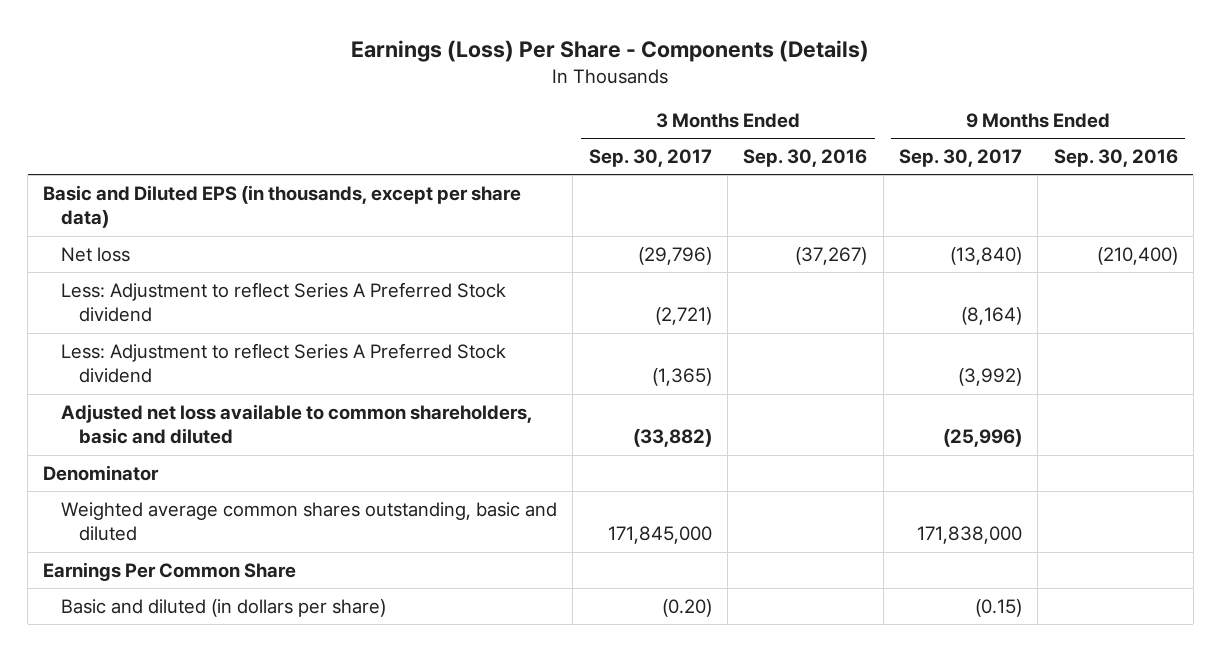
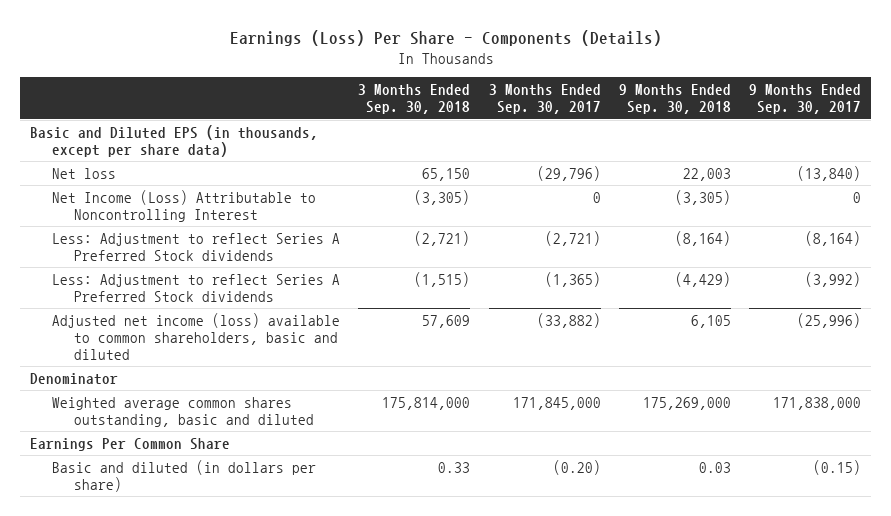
[743,149,868,168] Sep. 30, 2016 -> none
[1053,149,1178,168] Sep. 30, 2016 -> none
none -> [358,84,471,115] 3 Months Ended Sep. 30, 2018
none -> [618,84,731,115] 9 Months Ended Sep. 30, 2018
none -> [51,189,316,222] Net Income (Loss) Attributable to Noncontrolling Interest
[61,281,507,323] Less: Adjustment to reflect Series A Preferred Stock dividend -> [51,232,340,261] Less: Adjustment to reflect Series A Preferred Stock dividends
[61,342,507,384] Less: Adjustment to reflect Series A Preferred Stock dividend -> [51,273,340,302] Less: Adjustment to reflect Series A Preferred Stock dividends
[61,403,533,445] Adjusted net loss available to common shareholders, basic and diluted -> [51,312,340,361] Adjusted net income (loss) available to common shareholders, basic and diluted

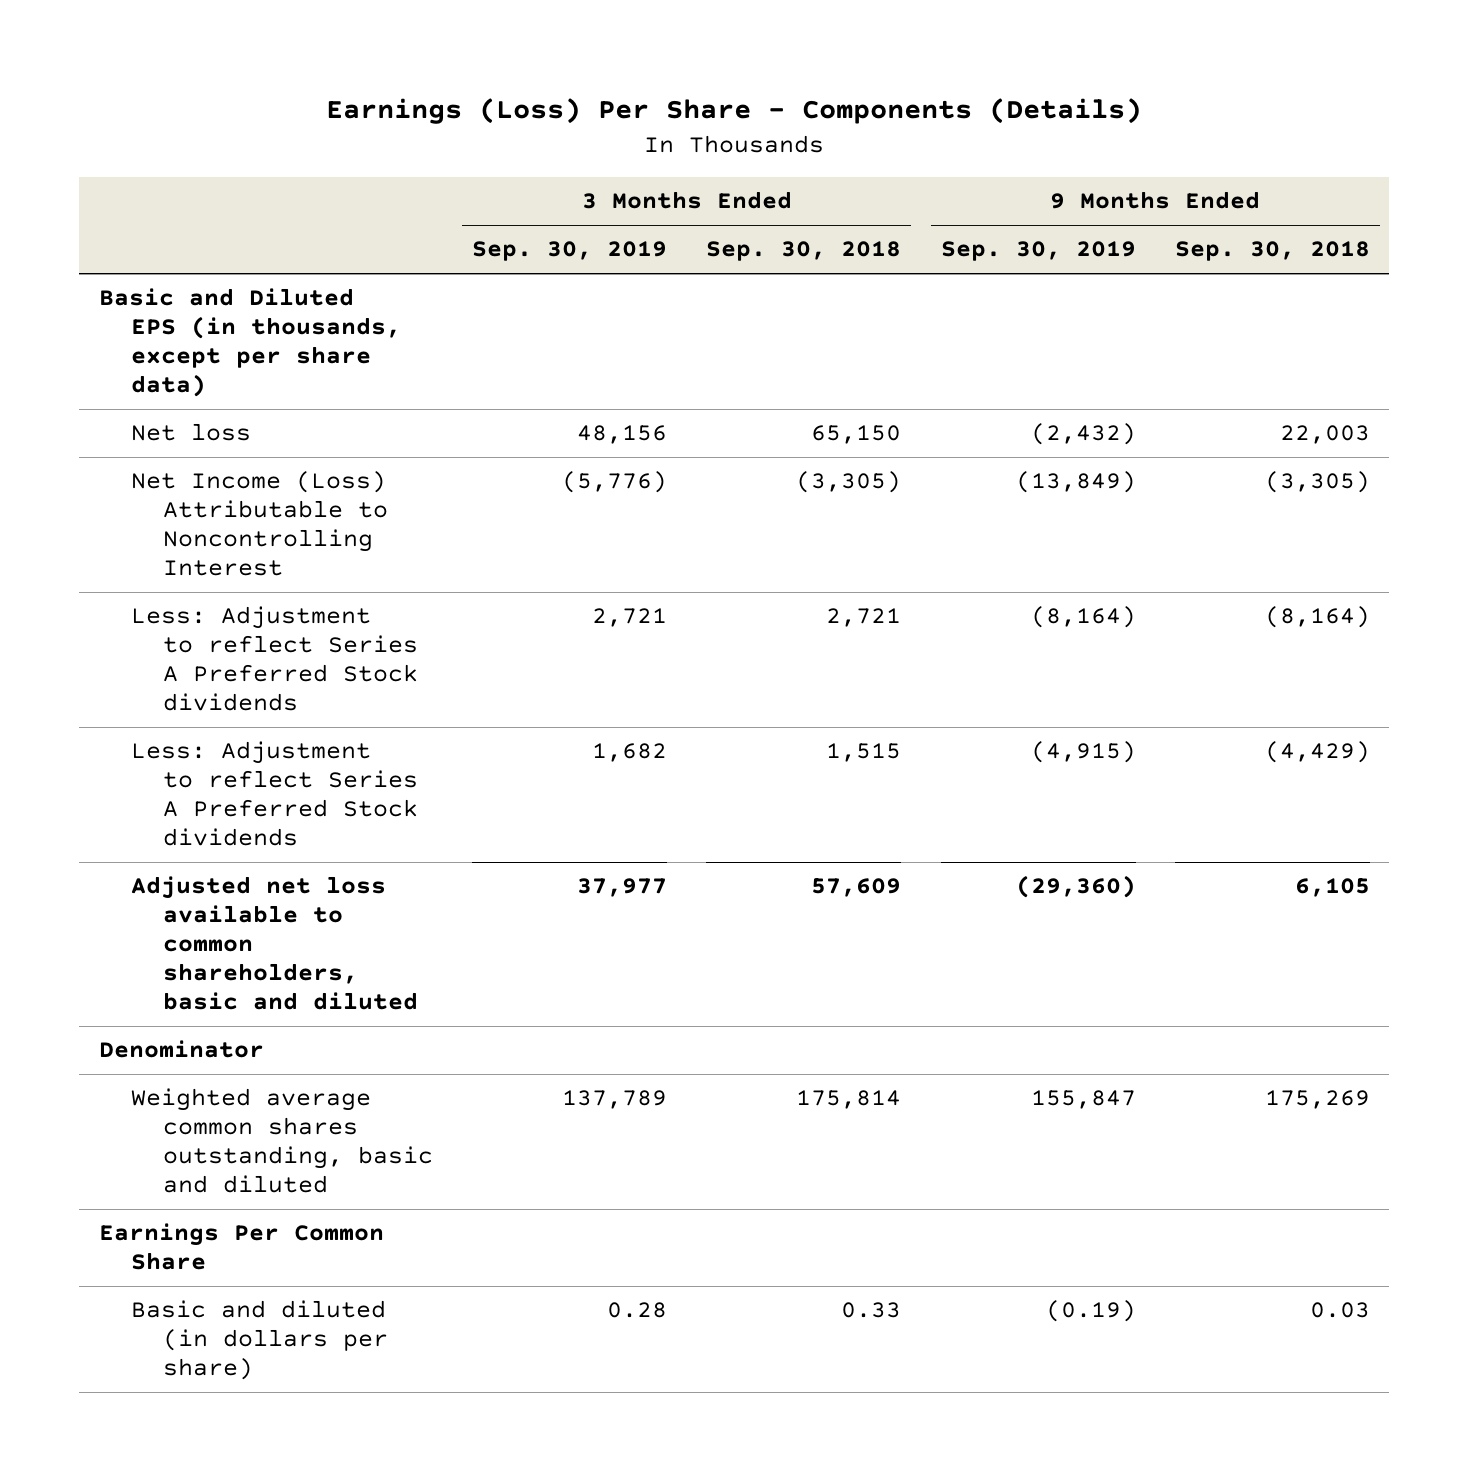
[488,84,601,115] 3 Months Ended Sep. 30, 2017 -> none
[749,84,862,115] 9 Months Ended Sep. 30, 2017 -> none
none -> [472,241,668,262] Sep. 30, 2019
none -> [940,241,1136,262] Sep. 30, 2019
[414,230,471,246] (2,721) -> [826,608,902,628] 2,721
[414,271,471,287] (1,515) -> [826,743,902,763] 1,515
[51,312,340,361] Adjusted net income (loss) available to common shareholders, basic and diluted -> [130,876,418,1011] Adjusted net loss available to common shareholders, basic and diluted
[382,396,471,410] 175,814,000 -> [796,1090,902,1110] 175,814
[642,396,731,410] 175,269,000 -> [1264,1090,1370,1110] 175,269

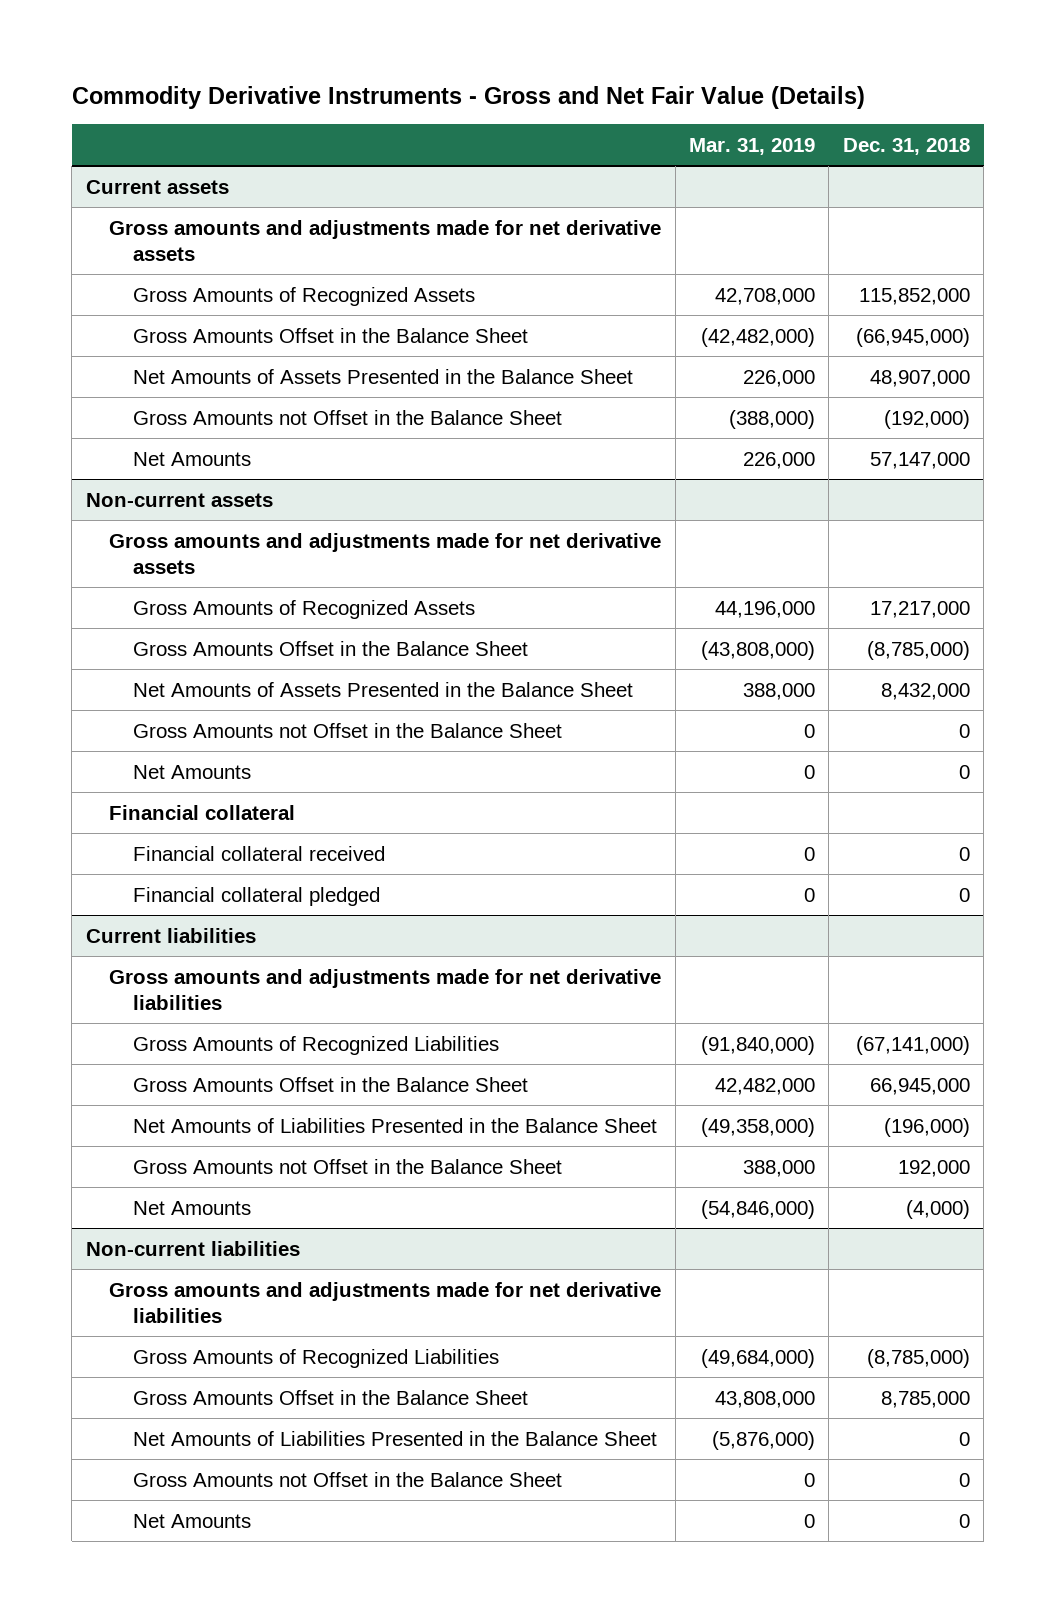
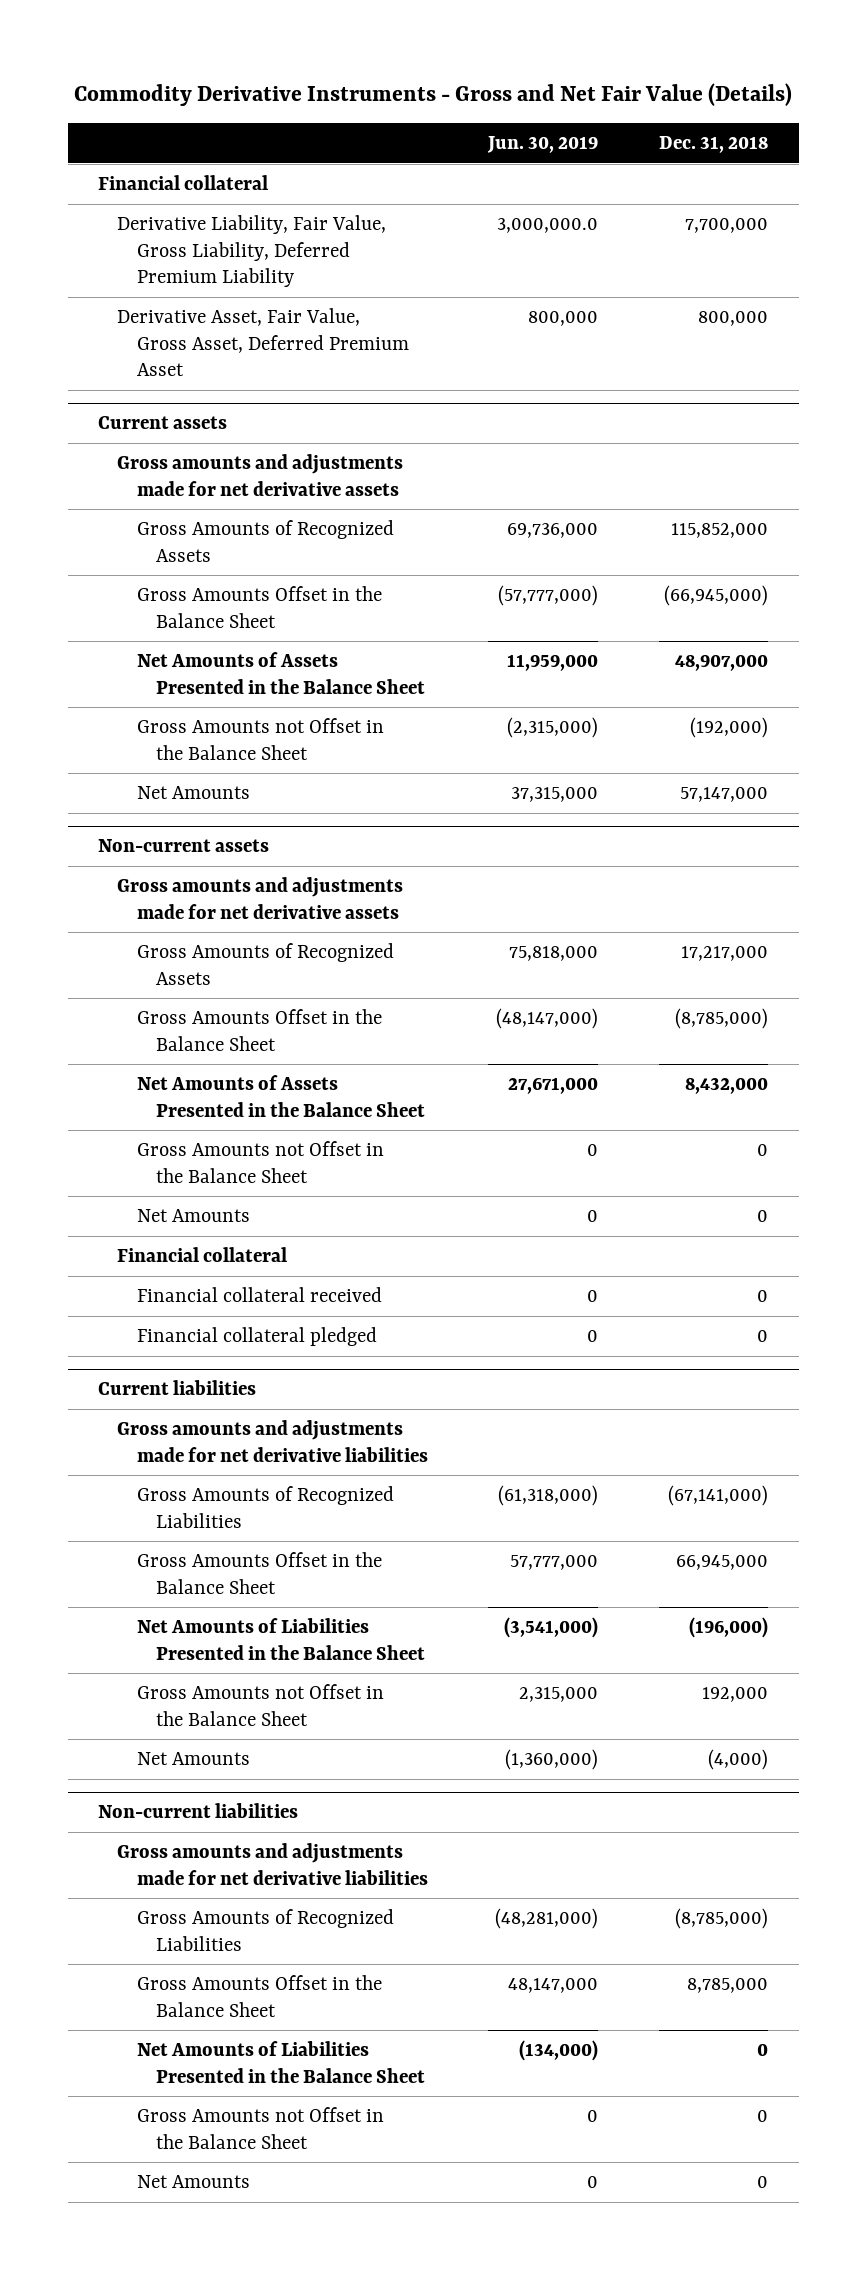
[688,137,815,155] Mar. 31, 2019 -> none
none -> [487,136,599,154] Jun. 30, 2019
none -> [98,175,269,191] Financial collateral
none -> [117,215,387,288] Derivative Liability, Fair Value, Gross Liability, Deferred Premium Liability
none -> [117,308,409,377] Derivative Asset, Fair Value, Gross Asset, Deferred Premium Asset

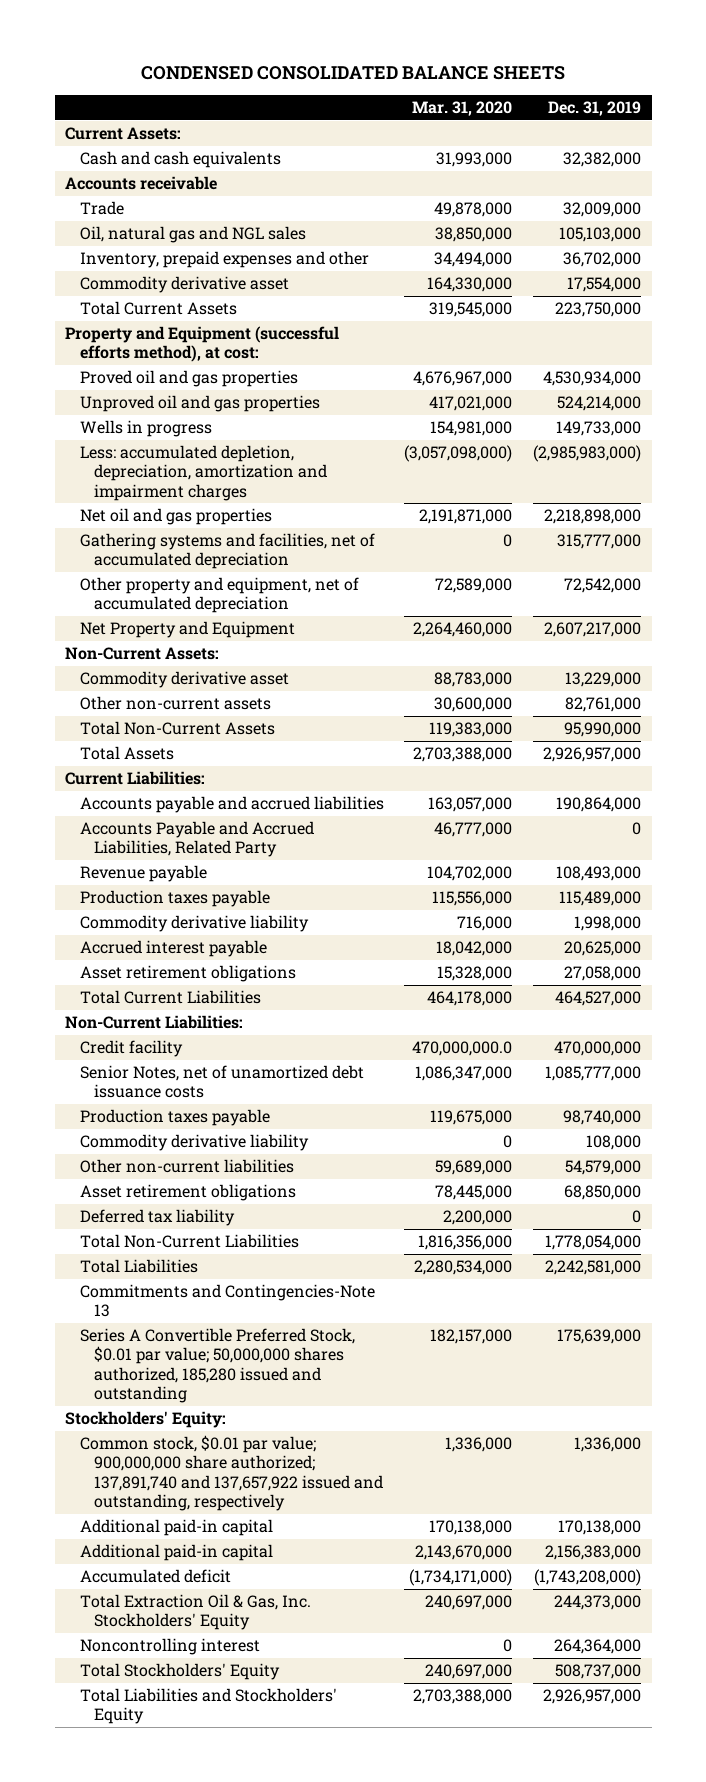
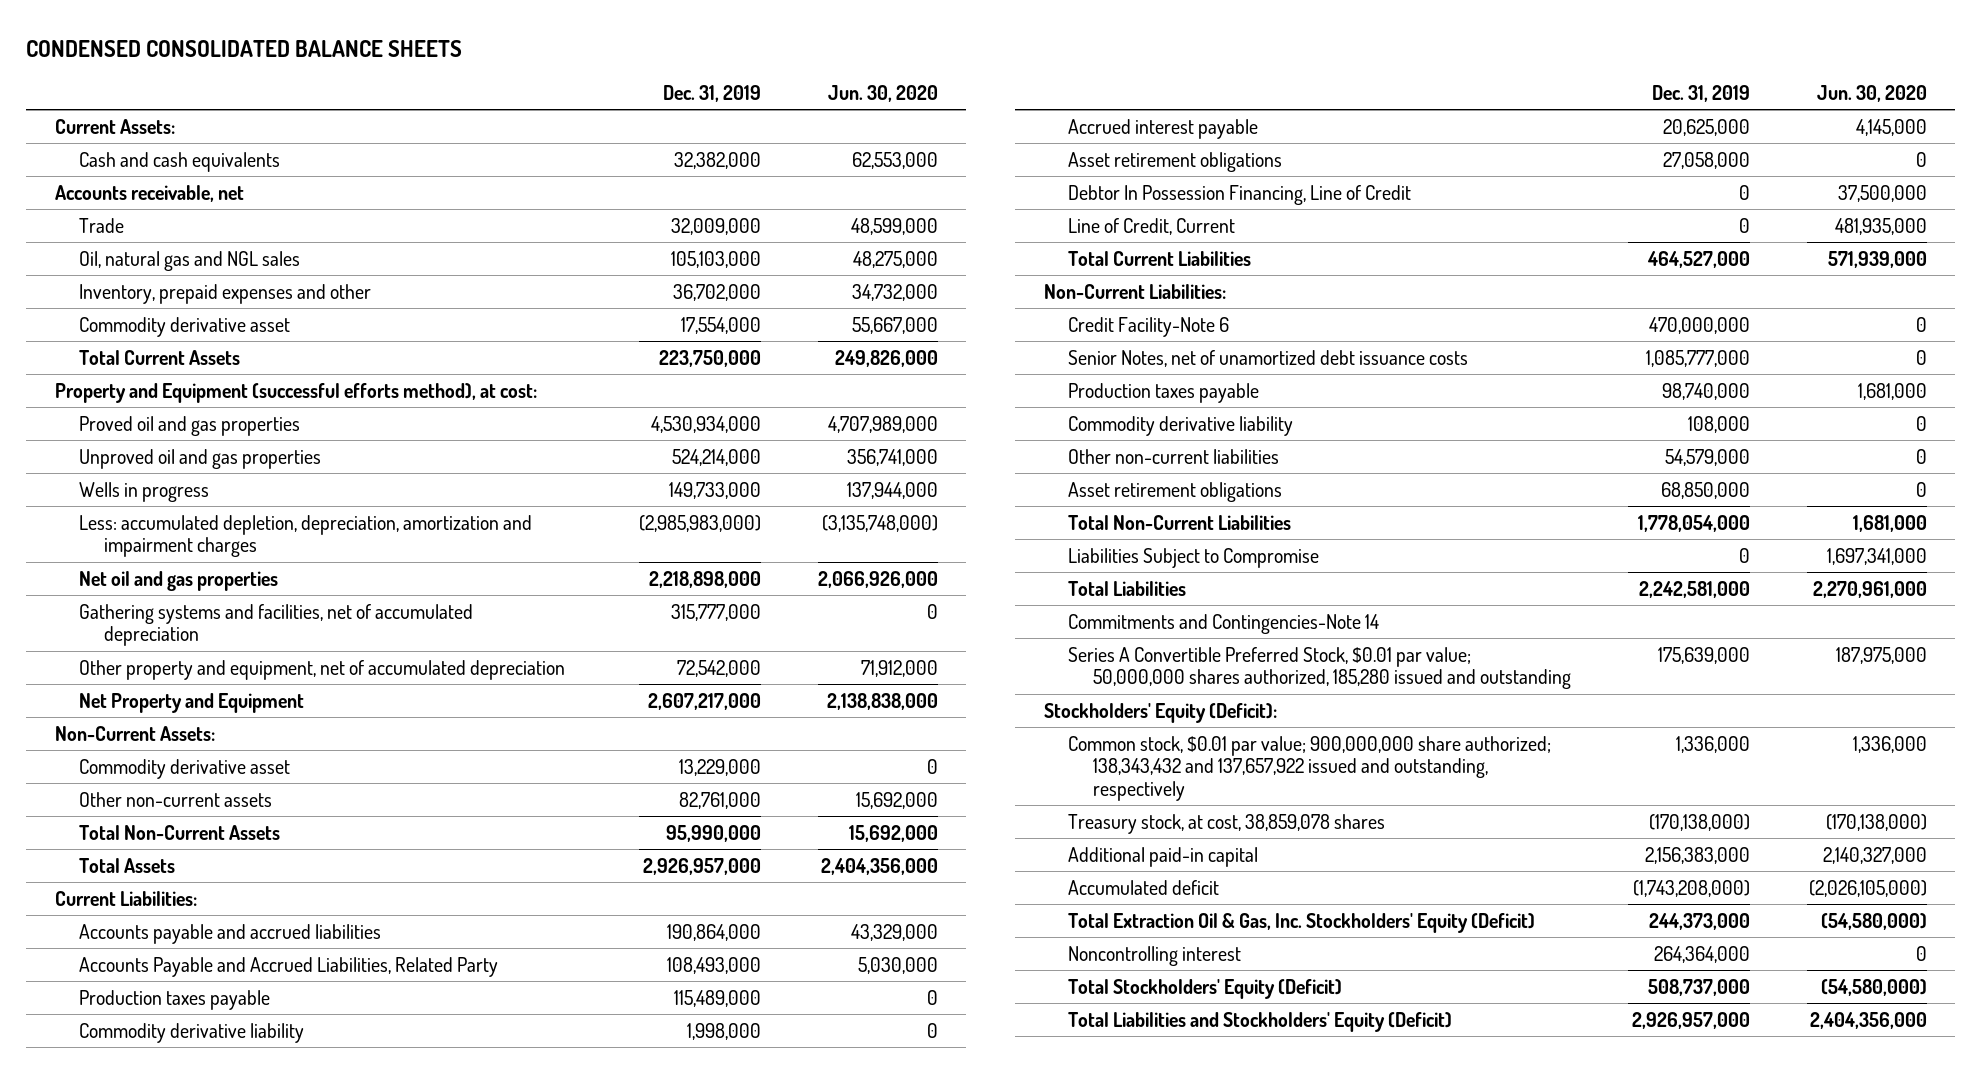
[412,101,513,117] Mar. 31, 2020 -> none
none -> [827,84,938,102] Jun. 30, 2020
[64,176,217,191] Accounts receivable -> [54,184,244,202] Accounts receivable, net
[79,865,207,883] Revenue payable -> none
[632,822,642,836] 0 -> [666,956,761,974] 108,493,000
none -> [1068,184,1412,205] Debtor In Possession Financing, Line of Credit
none -> [1068,217,1236,235] Line of Credit, Current
[79,1040,183,1058] Credit facility -> [1068,316,1230,337] Credit Facility-Note 6
[79,1209,235,1227] Deferred tax liability -> none
none -> [1068,547,1320,568] Liabilities Subject to Compromise
[79,1284,375,1318] Commitments and Contingencies-Note 13 -> [1068,613,1380,634] Commitments and Contingencies-Note 14
[79,1519,273,1537] Additional paid-in capital -> none
[64,1411,226,1429] Stockholders' Equity: -> [1043,702,1277,723] Stockholders' Equity (Deficit):
[79,1435,384,1512] Common stock, $0.01 par value; 900,000,000 share authorized; 137,891,740 and 137,657,922 issued and outstanding, respectively -> [1068,735,1552,801] Common stock, $0.01 par value; 900,000,000 share authorized; 138,343,432 and 137,657,922 issued and outstanding, respectively
none -> [1068,813,1386,834] Treasury stock, at cost, 38,859,078 shares
[79,1594,311,1631] Total Extraction Oil & Gas, Inc. Stockholders' Equity -> [1068,912,1536,933] Total Extraction Oil & Gas, Inc. Stockholders' Equity (Deficit)
[79,1663,280,1681] Total Stockholders' Equity -> [1068,978,1343,999] Total Stockholders' Equity (Deficit)
[79,1688,337,1725] Total Liabilities and Stockholders' Equity -> [1068,1011,1453,1032] Total Liabilities and Stockholders' Equity (Deficit)

